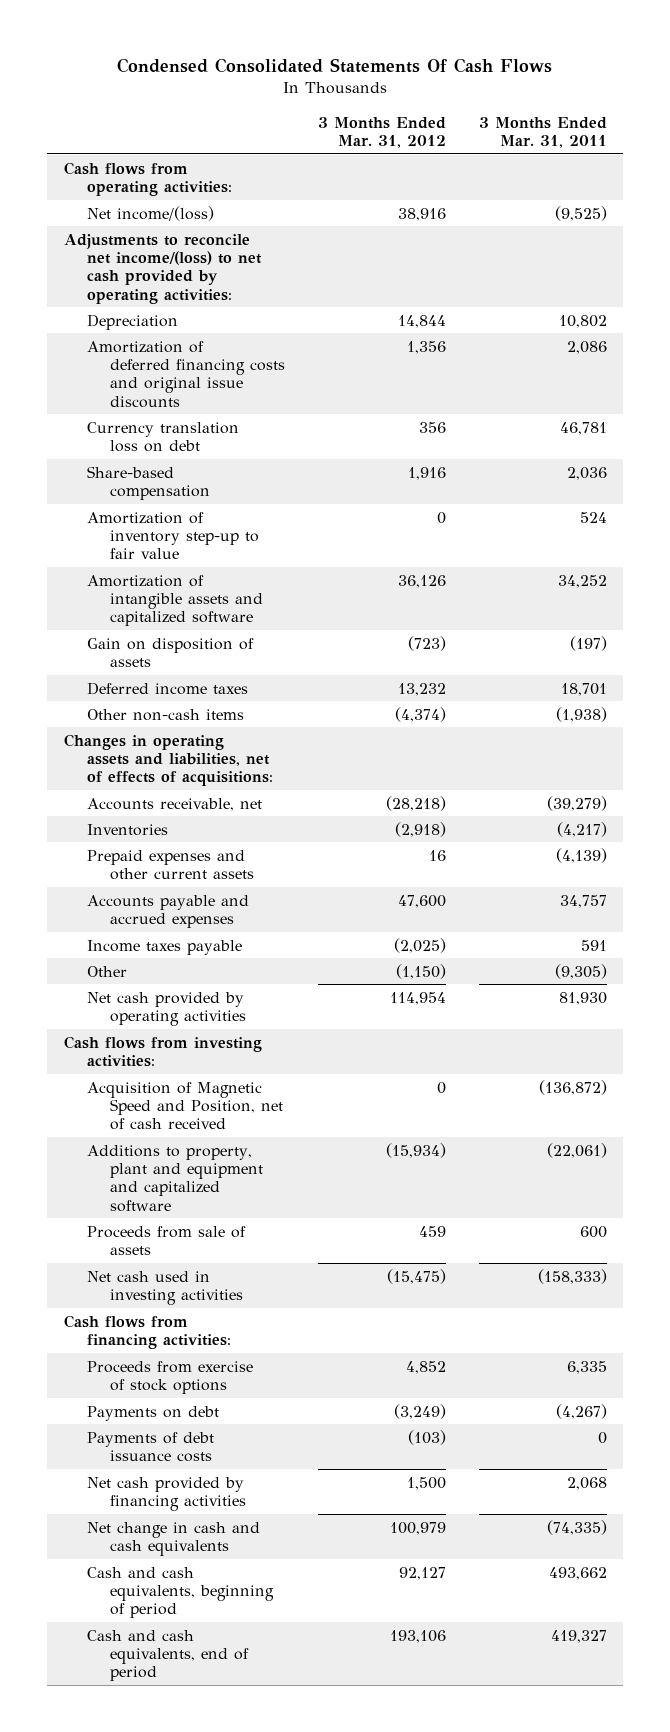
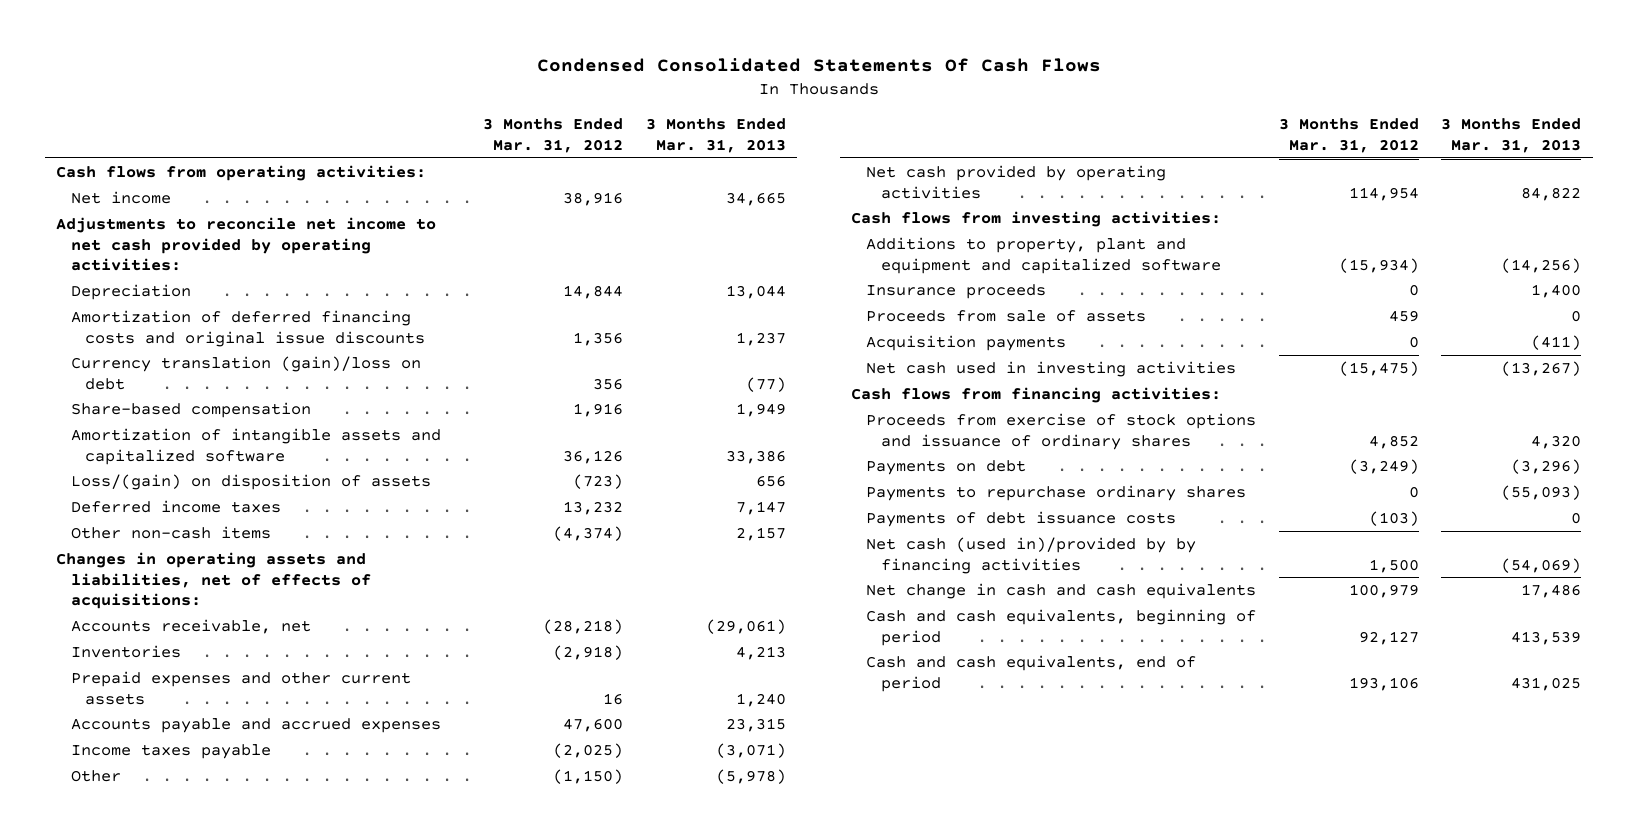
[478,116,607,149] 3 Months Ended Mar. 31, 2011 -> none
none -> [646,118,787,153] 3 Months Ended Mar. 31, 2013
[86,205,214,221] Net income/(loss) -> [70,190,171,204] Net income
[63,233,262,304] Adjustments to reconcile net income/(loss) to net cash provided by operating activities: -> [55,216,436,272] Adjustments to reconcile net income to net cash provided by operating activities:
[86,421,239,452] Currency translation loss on debt -> [70,355,421,390] Currency translation (gain)/loss on debt
[86,511,259,560] Amortization of inventory step-up to fair value -> none
[86,637,254,667] Gain on disposition of assets -> [70,473,431,490] Loss/(gain) on disposition of assets
[86,1081,283,1131] Acquisition of Magnetic Speed and Position, net of cash received -> none
none -> [865,283,1046,299] Insurance proceeds
none -> [865,334,1066,351] Acquisition payments
[86,1360,253,1394] Proceeds from exercise of stock options -> [865,412,1256,450] Proceeds from exercise of stock options and issuance of ordinary shares
none -> [865,484,1246,501] Payments to repurchase ordinary shares
[86,1476,246,1511] Net cash provided by financing activities -> [865,536,1196,574] Net cash (used in)/provided by by financing activities

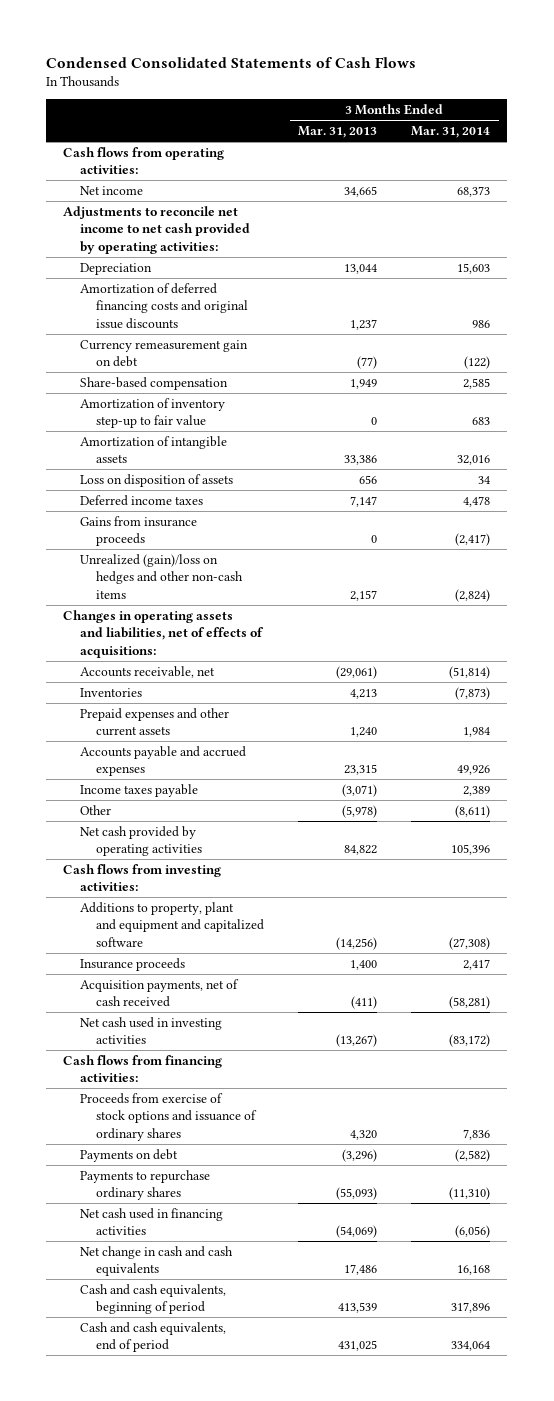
[536,58,1101,73] Condensed Consolidated Statements Of Cash Flows -> [46,56,417,68] Condensed Consolidated Statements of Cash Flows
[483,118,624,153] 3 Months Ended Mar. 31, 2012 -> none
none -> [411,126,491,139] Mar. 31, 2014
[70,355,421,390] Currency translation (gain)/loss on debt -> [79,339,248,368] Currency remeasurement gain on debt
none -> [79,397,225,429] Amortization of inventory step-up to fair value
[70,427,441,465] Amortization of intangible assets and capitalized software -> [79,435,227,464] Amortization of intangible assets
[70,473,431,490] Loss/(gain) on disposition of assets -> [79,473,233,487] Loss on disposition of assets
none -> [79,515,197,547] Gains from insurance proceeds
[70,525,271,539] Other non-cash items -> [79,553,244,599] Unrealized (gain)/loss on hedges and other non-cash items
[865,309,1146,322] Proceeds from sale of assets -> none
[865,334,1066,351] Acquisition payments -> [79,978,239,1008] Acquisition payments, net of cash received
[865,510,1176,527] Payments of debt issuance costs -> none
[865,536,1196,574] Net cash (used in)/provided by by financing activities -> [79,1207,223,1236] Net cash used in financing activities

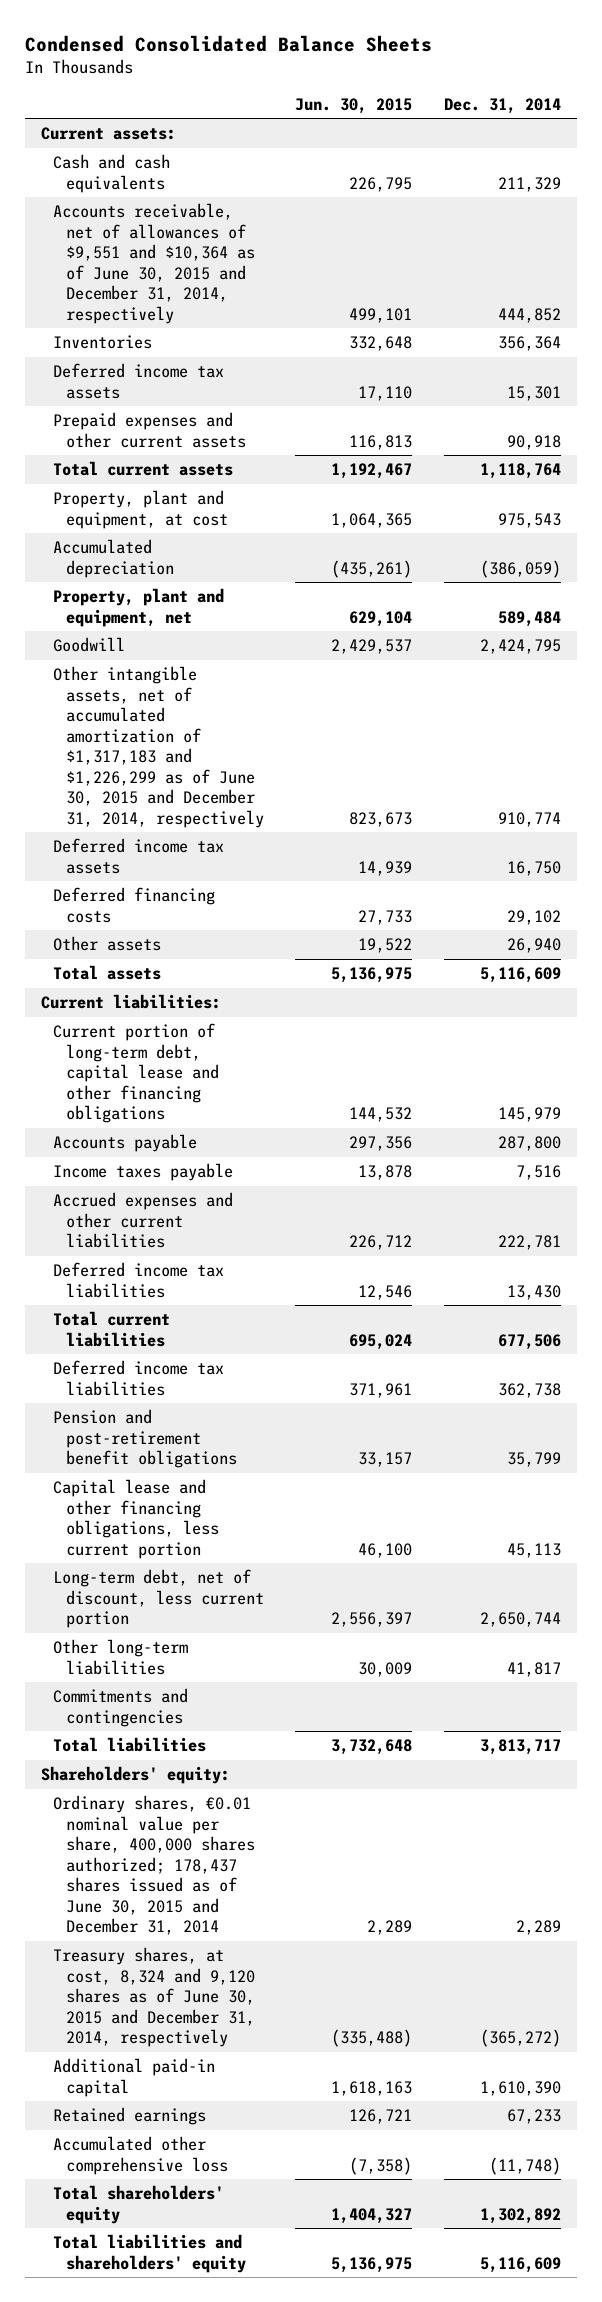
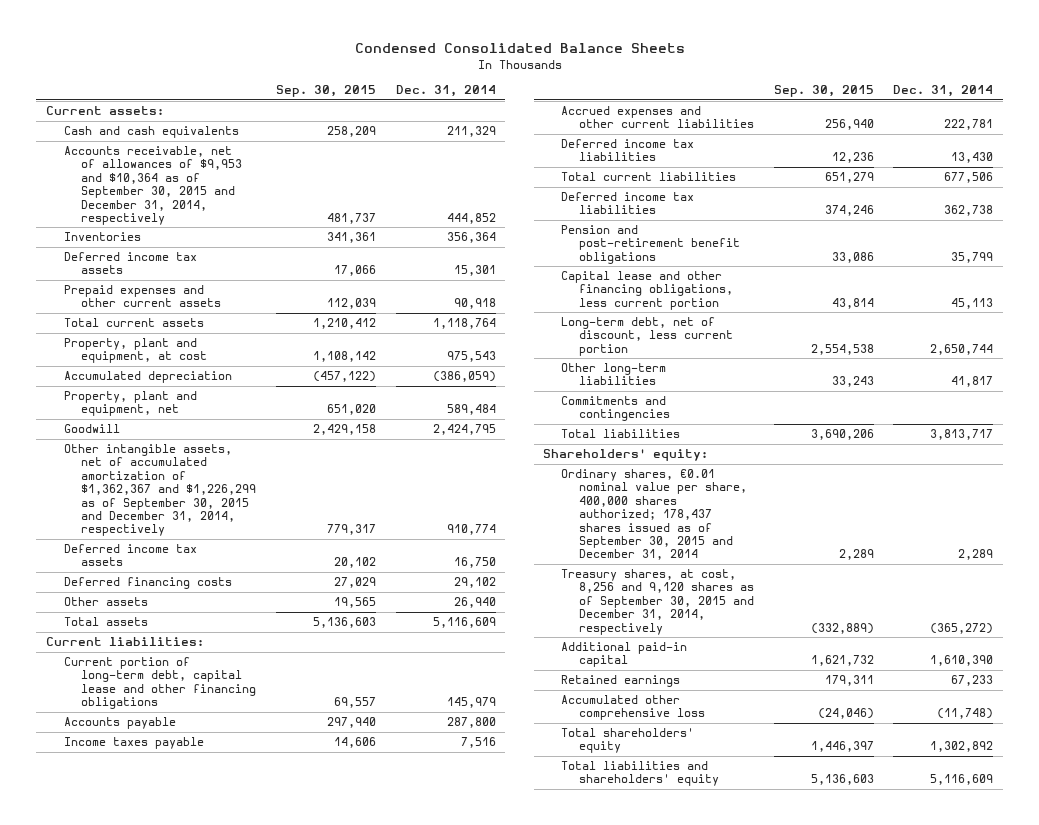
[295,97,413,114] Jun. 30, 2015 -> none
none -> [276,85,377,98] Sep. 30, 2015
[53,203,255,324] Accounts receivable, net of allowances of $9,551 and $10,364 as of June 30, 2015 and December 31, 2014, respectively -> [63,146,243,226] Accounts receivable, net of allowances of $9,953 and $10,364 as of September 30, 2015 and December 31, 2014, respectively
[53,666,264,828] Other intangible assets, net of accumulated amortization of $1,317,183 and $1,226,299 as of June 30, 2015 and December 31, 2014, respectively -> [63,444,257,537] Other intangible assets, net of accumulated amortization of $1,362,367 and $1,226,299 as of September 30, 2015 and December 31, 2014, respectively
[53,1795,255,1936] Ordinary shares, €0.01 nominal value per share, 400,000 shares authorized; 178,437 shares issued as of June 30, 2015 and December 31, 2014 -> [561,469,748,561] Ordinary shares, €0.01 nominal value per share, 400,000 shares authorized; 178,437 shares issued as of September 30, 2015 and December 31, 2014
[53,1947,255,2048] Treasury shares, at cost, 8,324 and 9,120 shares as of June 30, 2015 and December 31, 2014, respectively -> [561,569,755,635] Treasury shares, at cost, 8,256 and 9,120 shares as of September 30, 2015 and December 31, 2014, respectively

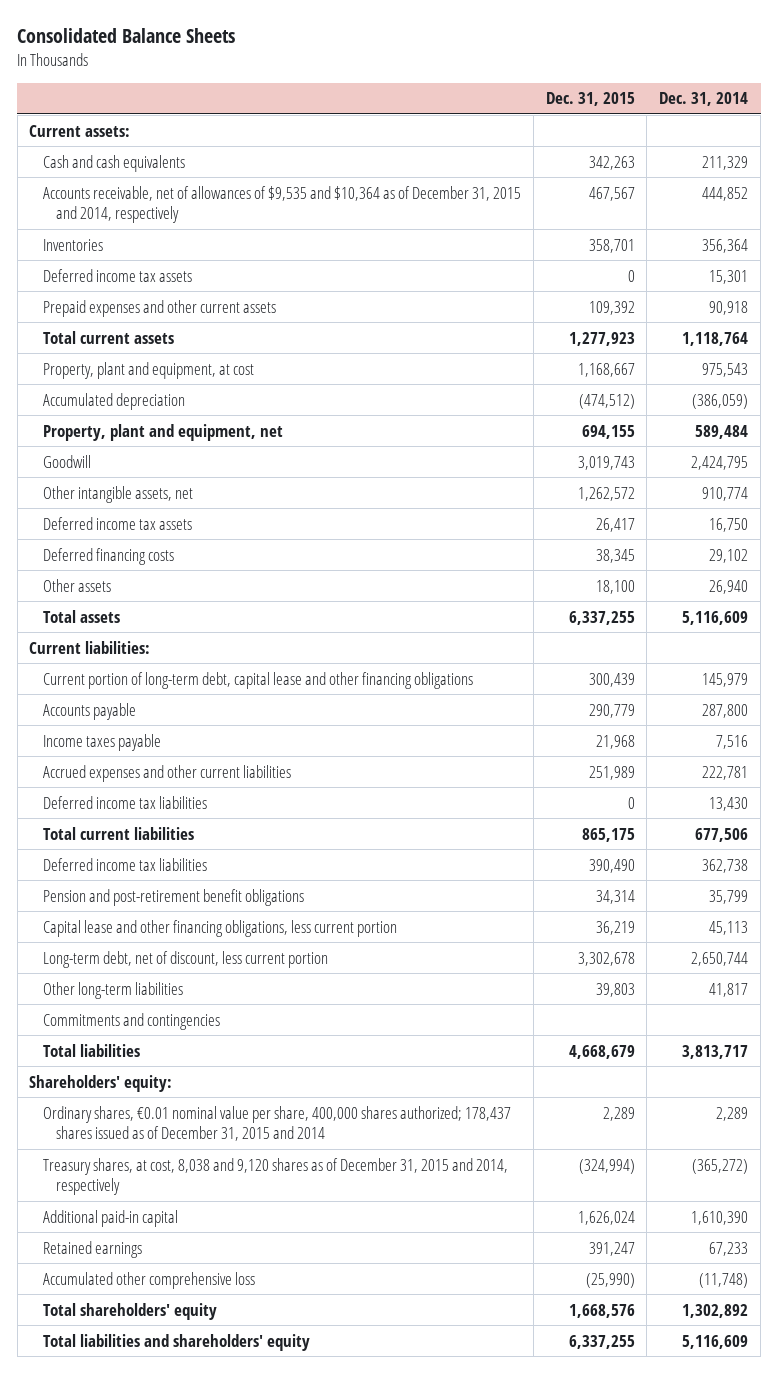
[354,43,685,54] Condensed Consolidated Balance Sheets -> [17,28,236,44] Consolidated Balance Sheets
[276,85,377,98] Sep. 30, 2015 -> none
none -> [545,92,635,107] Dec. 31, 2015
[63,146,243,226] Accounts receivable, net of allowances of $9,953 and $10,364 as of September 30, 2015 and December 31, 2014, respectively -> [42,185,521,224] Accounts receivable, net of allowances of $9,535 and $10,364 as of December 31, 2015 and 2014, respectively
[63,444,257,537] Other intangible assets, net of accumulated amortization of $1,362,367 and $1,226,299 as of September 30, 2015 and December 31, 2014, respectively -> [42,485,193,503] Other intangible assets, net
[561,469,748,561] Ordinary shares, €0.01 nominal value per share, 400,000 shares authorized; 178,437 shares issued as of September 30, 2015 and December 31, 2014 -> [42,1105,511,1142] Ordinary shares, €0.01 nominal value per share, 400,000 shares authorized; 178,437 shares issued as of December 31, 2015 and 2014
[561,569,755,635] Treasury shares, at cost, 8,256 and 9,120 shares as of September 30, 2015 and December 31, 2014, respectively -> [42,1157,508,1196] Treasury shares, at cost, 8,038 and 9,120 shares as of December 31, 2015 and 2014, respectively

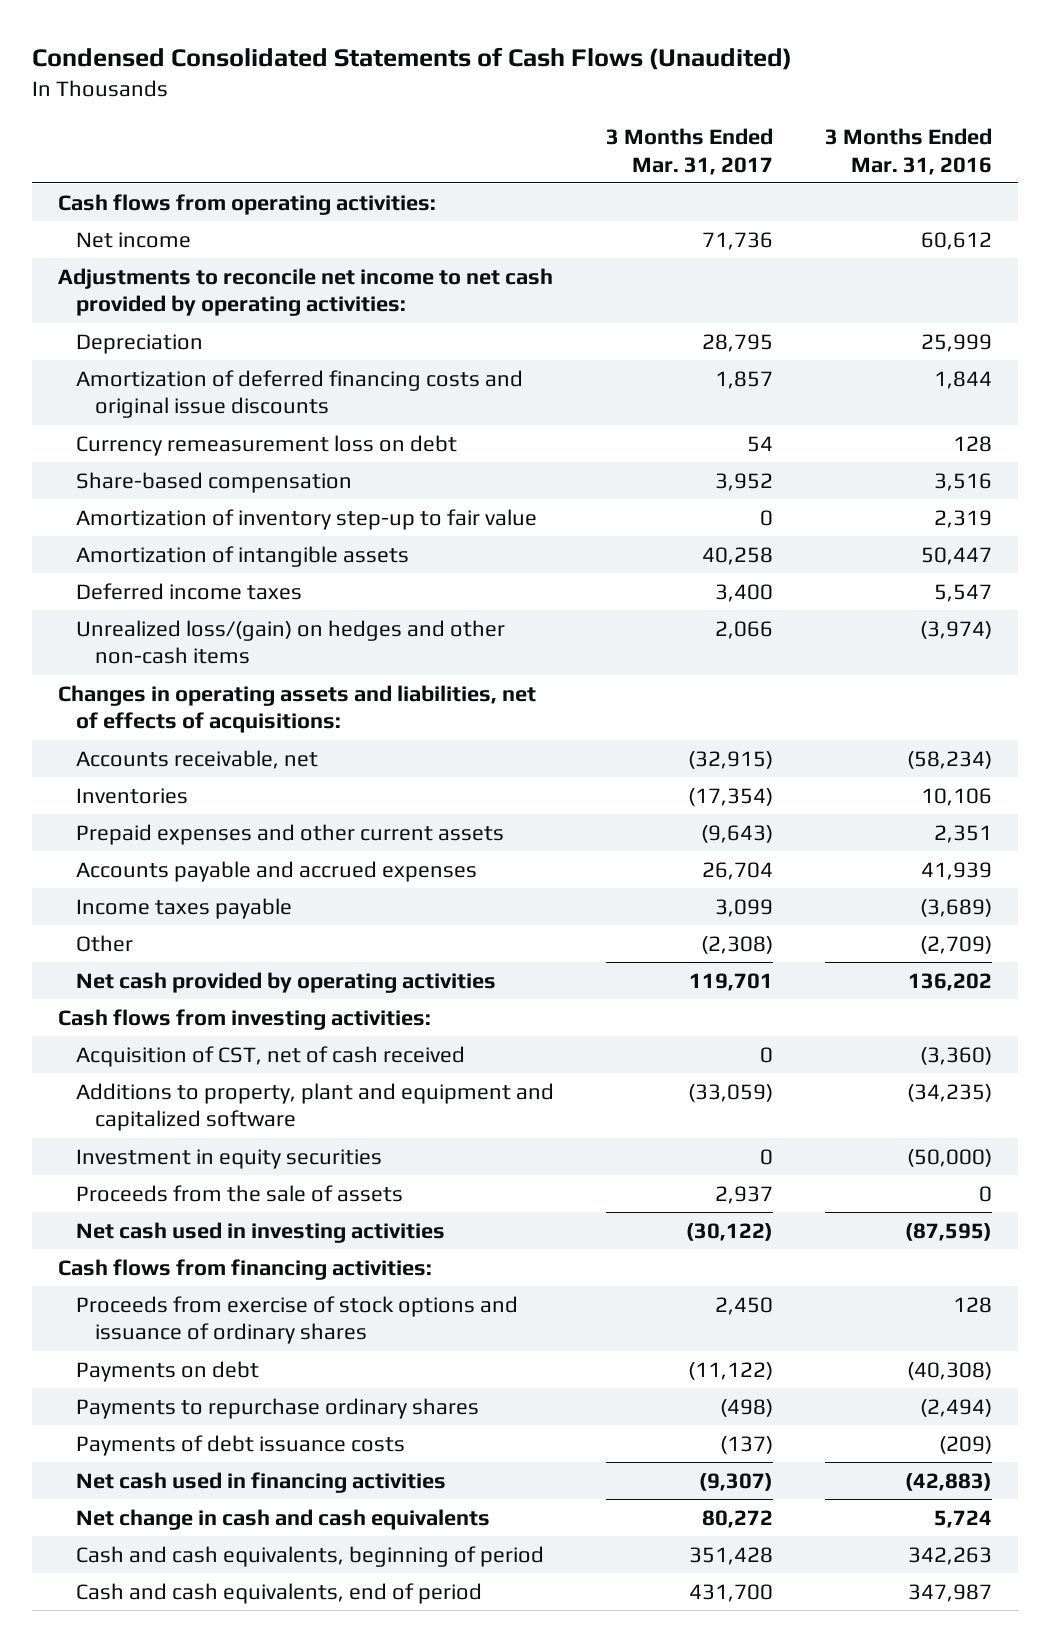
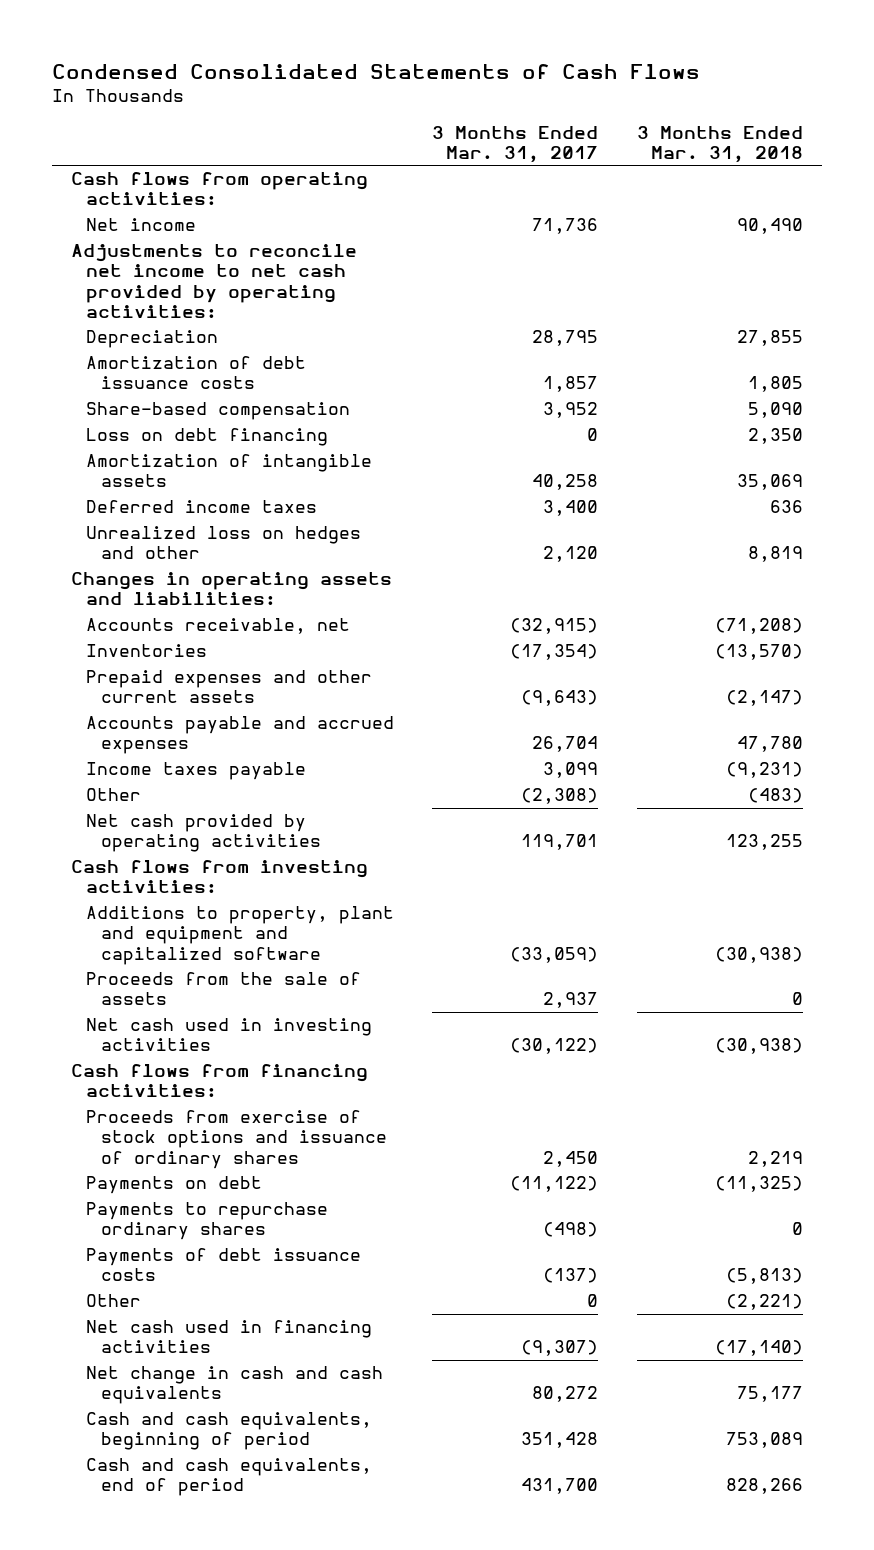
[32,47,793,71] Condensed Consolidated Statements of Cash Flows (Unaudited) -> [51,63,700,79] Condensed Consolidated Statements of Cash Flows
[825,127,993,175] 3 Months Ended Mar. 31, 2016 -> none
none -> [636,125,803,163] 3 Months Ended Mar. 31, 2018
[76,434,458,456] Currency remeasurement loss on debt -> none
[76,369,524,419] Amortization of deferred financing costs and original issue discounts -> [85,356,306,390] Amortization of debt issuance costs
[76,508,538,530] Amortization of inventory step-up to fair value -> none
none -> [85,428,328,447] Loss on debt financing
[76,619,506,665] Unrealized loss/(gain) on hedges and other non-cash items -> [85,526,361,560] Unrealized loss on hedges and other
[715,620,774,639] 2,066 -> [543,546,599,563] 2,120
[58,684,537,734] Changes in operating assets and liabilities, net of effects of acquisitions: -> [70,572,392,606] Changes in operating assets and liabilities:
[76,1045,466,1067] Acquisition of CST, net of cash received -> none
[76,1148,383,1169] Investment in equity securities -> none
none -> [85,1294,141,1308] Other

